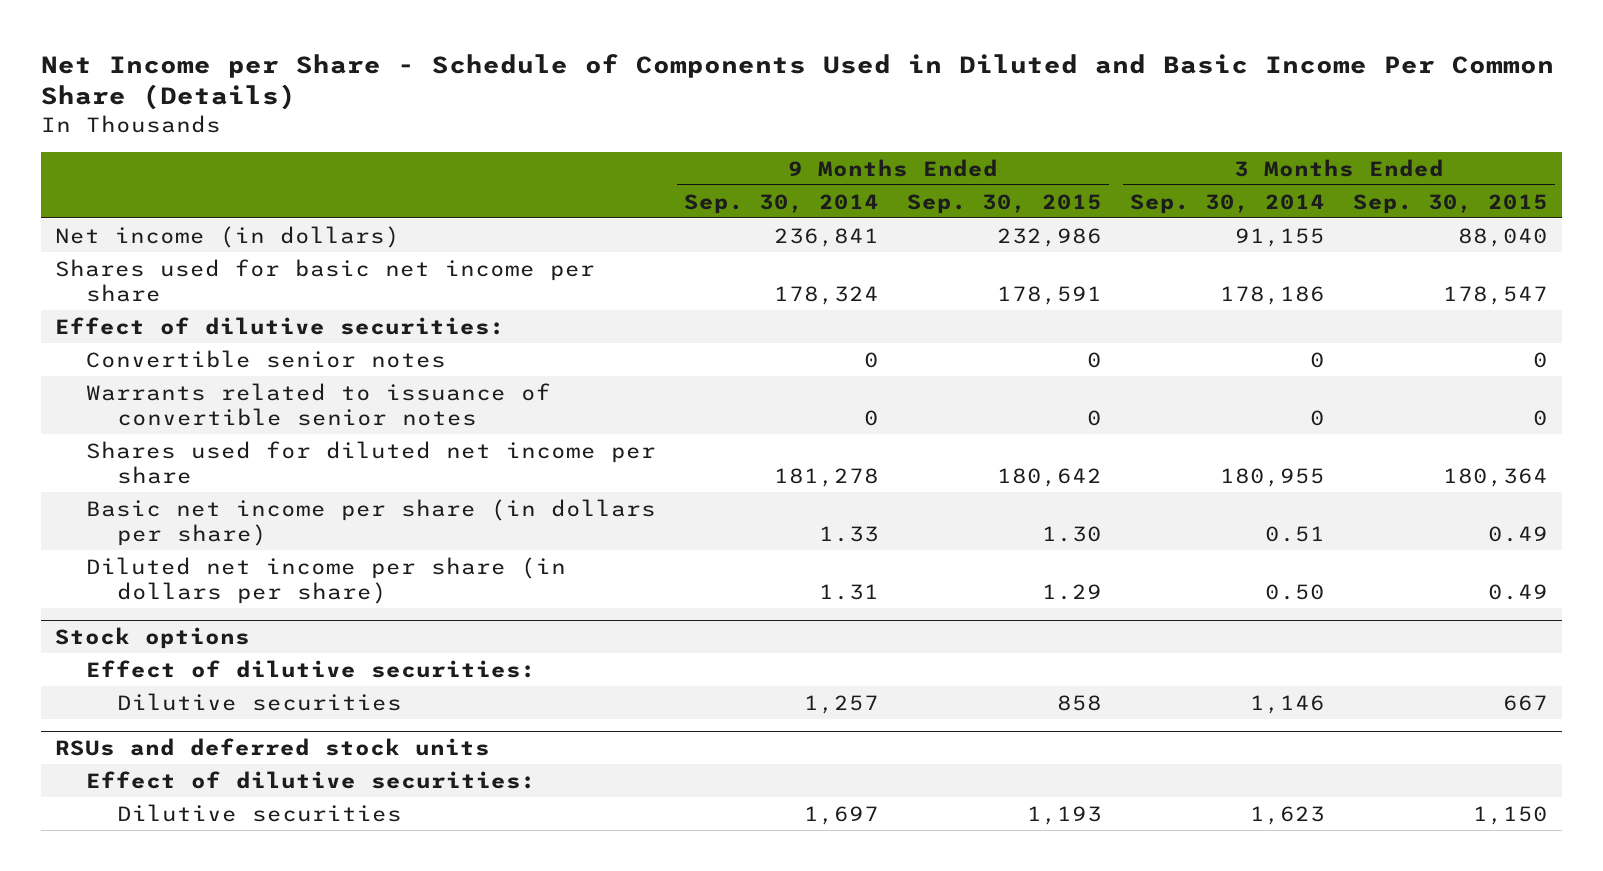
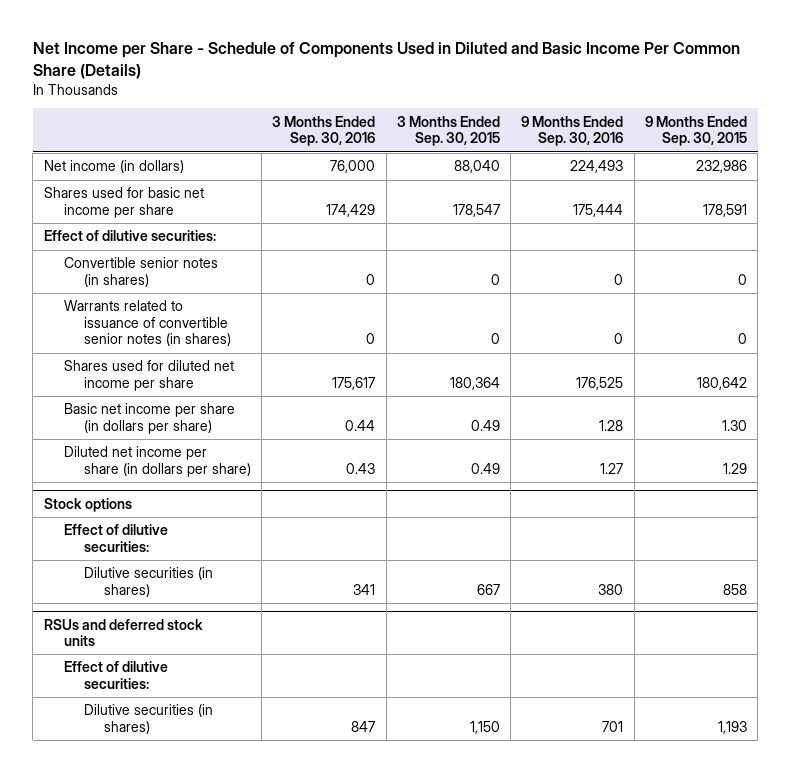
[684,193,880,214] Sep. 30, 2014 -> none
[1129,193,1325,214] Sep. 30, 2014 -> none
none -> [272,115,376,147] 3 Months Ended Sep. 30, 2016
none -> [521,115,624,147] 9 Months Ended Sep. 30, 2016
[86,349,447,368] Convertible senior notes -> [63,257,218,287] Convertible senior notes (in shares)
[86,382,552,426] Warrants related to issuance of convertible senior notes -> [63,300,231,347] Warrants related to issuance of convertible senior notes (in shares)
[117,692,403,711] Dilutive securities -> [83,567,213,597] Dilutive securities (in shares)
[117,803,403,822] Dilutive securities -> [83,704,213,734] Dilutive securities (in shares)

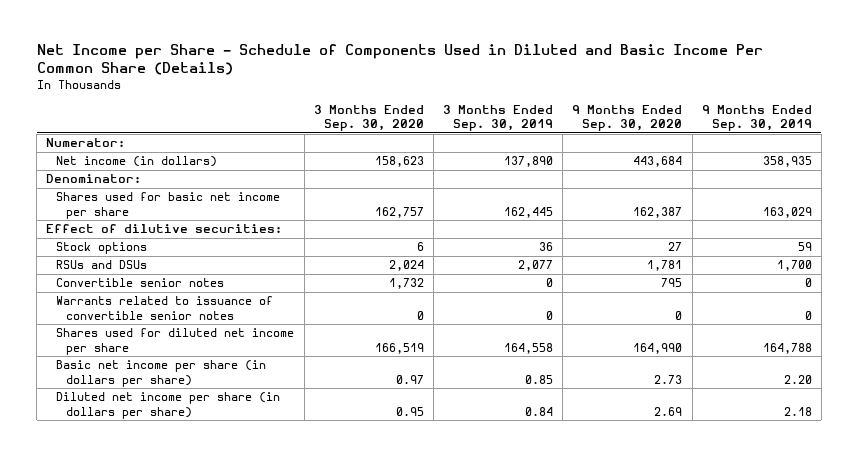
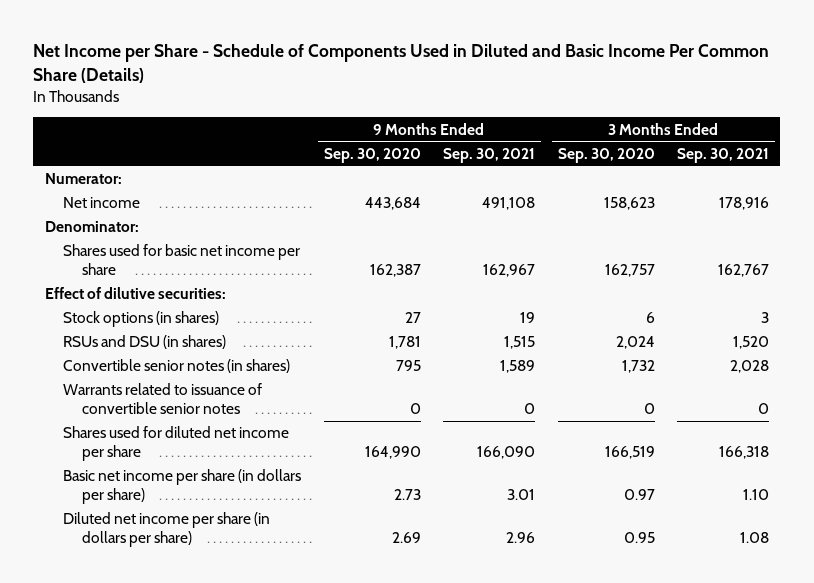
[443,104,554,132] 3 Months Ended Sep. 30, 2019 -> none
[701,104,812,132] 9 Months Ended Sep. 30, 2019 -> none
none -> [443,147,536,163] Sep. 30, 2021
none -> [677,147,770,163] Sep. 30, 2021
[56,156,218,168] Net income (in dollars) -> [63,197,141,209] Net income
[56,242,148,255] Stock options -> [63,311,220,328] Stock options (in shares)
[56,260,148,270] RSUs and DSUs -> [63,335,227,350] RSUs and DSU (in shares)
[56,278,225,288] Convertible senior notes -> [63,359,291,374] Convertible senior notes (in shares)

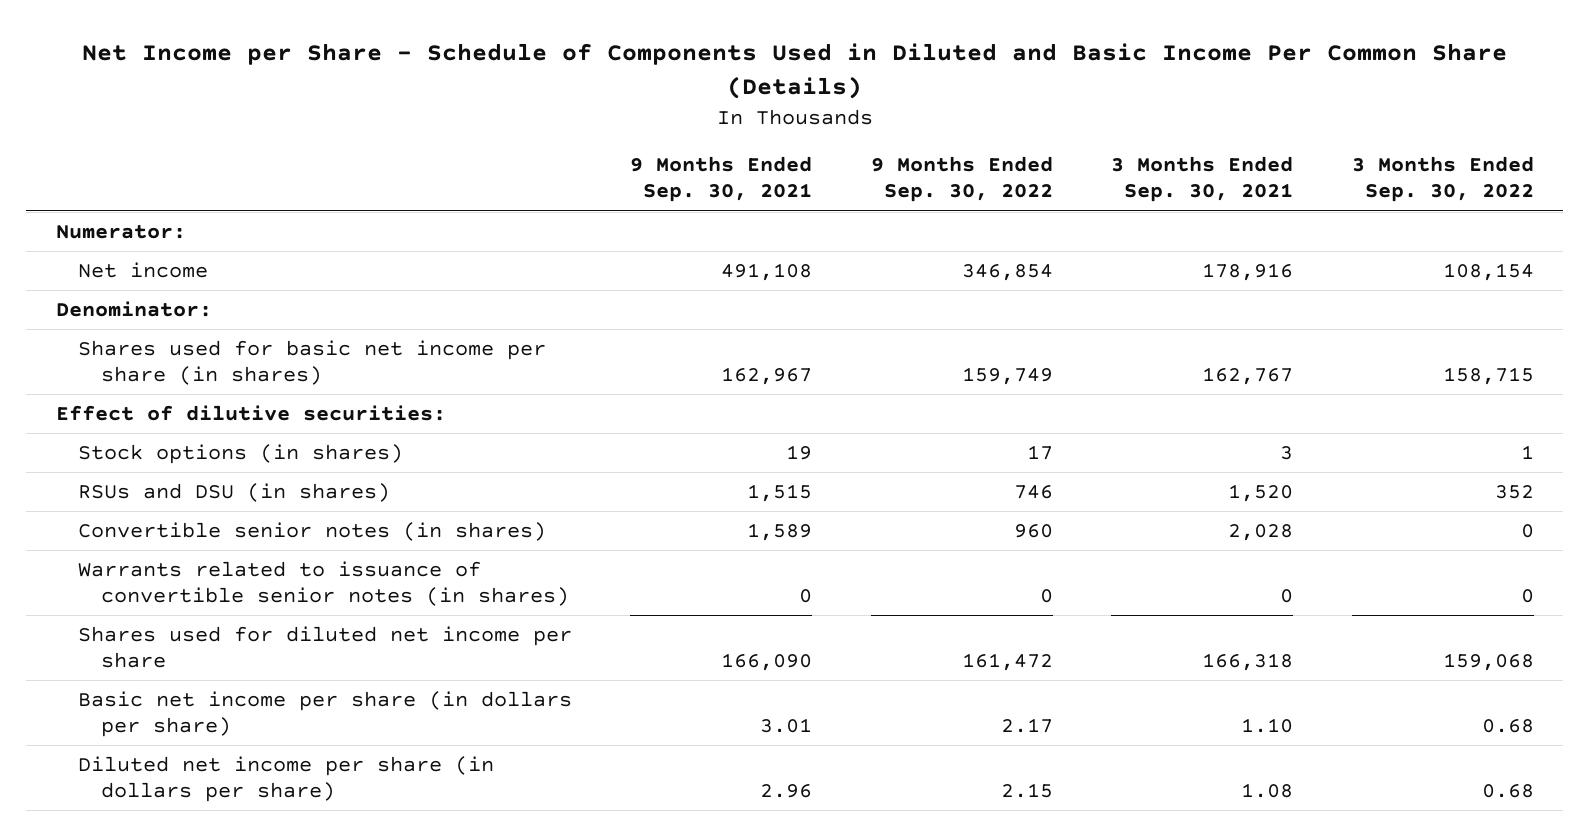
[323,147,421,163] Sep. 30, 2020 -> none
[557,147,655,163] Sep. 30, 2020 -> none
none -> [870,156,1053,203] 9 Months Ended Sep. 30, 2022
none -> [1351,156,1534,203] 3 Months Ended Sep. 30, 2022
[63,244,301,276] Shares used for basic net income per share -> [78,340,547,386] Shares used for basic net income per share (in shares)
[63,383,263,415] Warrants related to issuance of convertible senior notes -> [78,561,569,607] Warrants related to issuance of convertible senior notes (in shares)

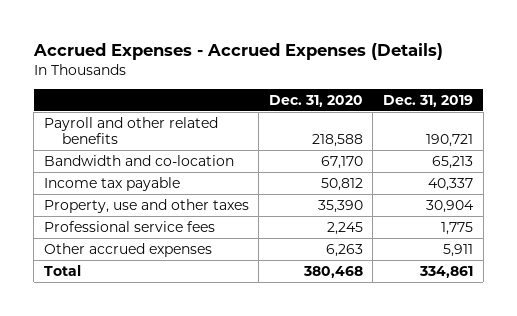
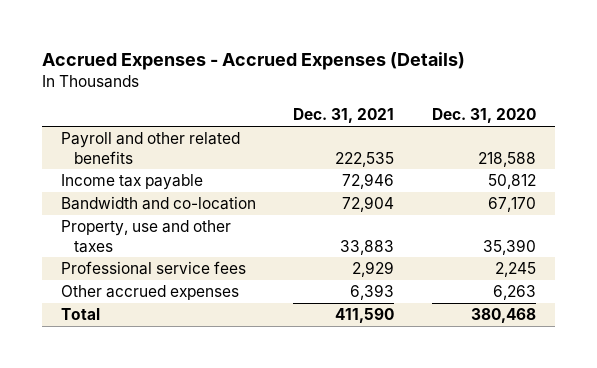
[382,94,473,107] Dec. 31, 2019 -> none
none -> [293,108,395,124] Dec. 31, 2021
[43,154,234,166] Bandwidth and co-location -> [60,196,256,211] Bandwidth and co-location

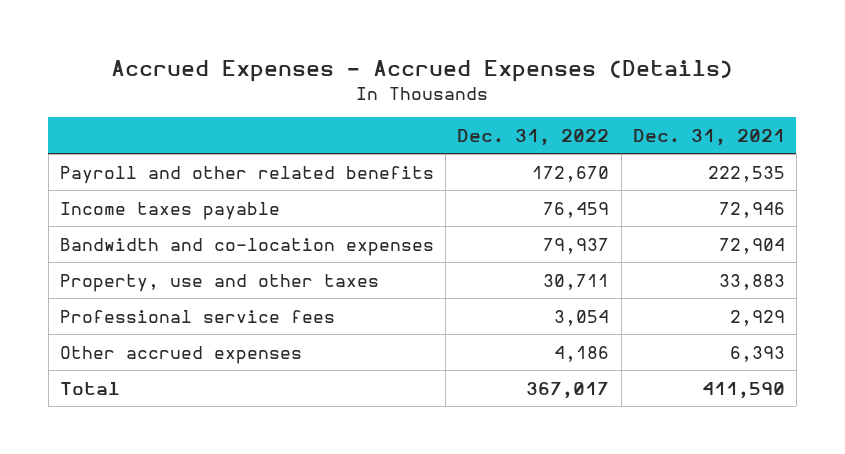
[432,108,537,124] Dec. 31, 2020 -> none
none -> [457,129,610,147] Dec. 31, 2022
[60,174,203,191] Income tax payable -> [59,201,280,220] Income taxes payable
[60,196,256,211] Bandwidth and co-location -> [59,237,434,256] Bandwidth and co-location expenses

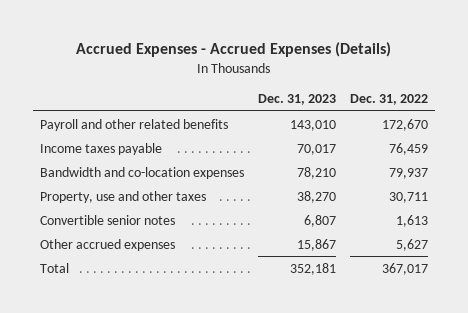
[632,129,785,147] Dec. 31, 2021 -> none
none -> [257,94,336,106] Dec. 31, 2023
[59,309,335,323] Professional service fees -> none
none -> [39,214,175,225] Convertible senior notes
[554,345,610,362] 4,186 -> [395,238,428,251] 5,627

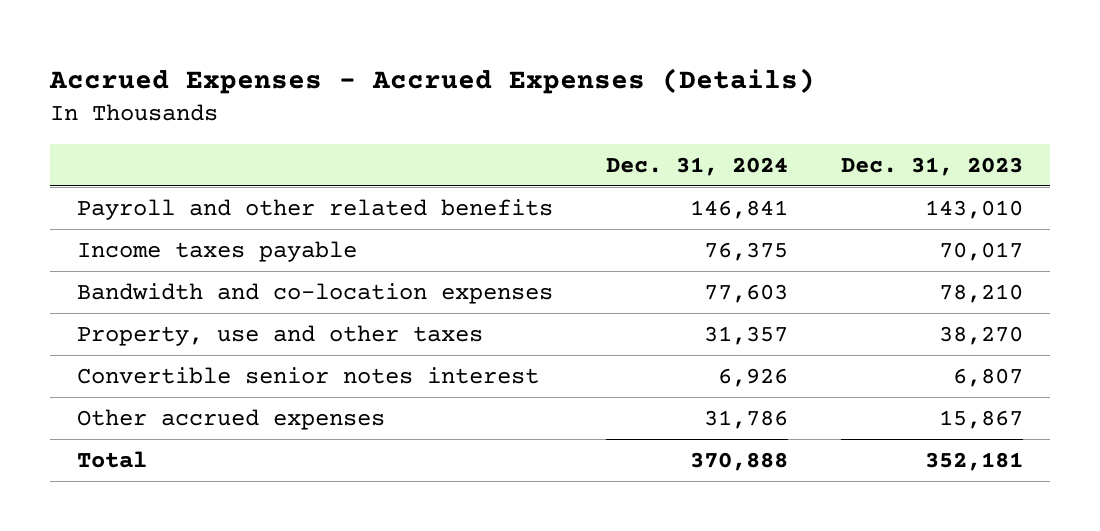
[349,94,428,106] Dec. 31, 2022 -> none
none -> [605,157,788,177] Dec. 31, 2024
[39,214,175,225] Convertible senior notes -> [76,366,539,384] Convertible senior notes interest

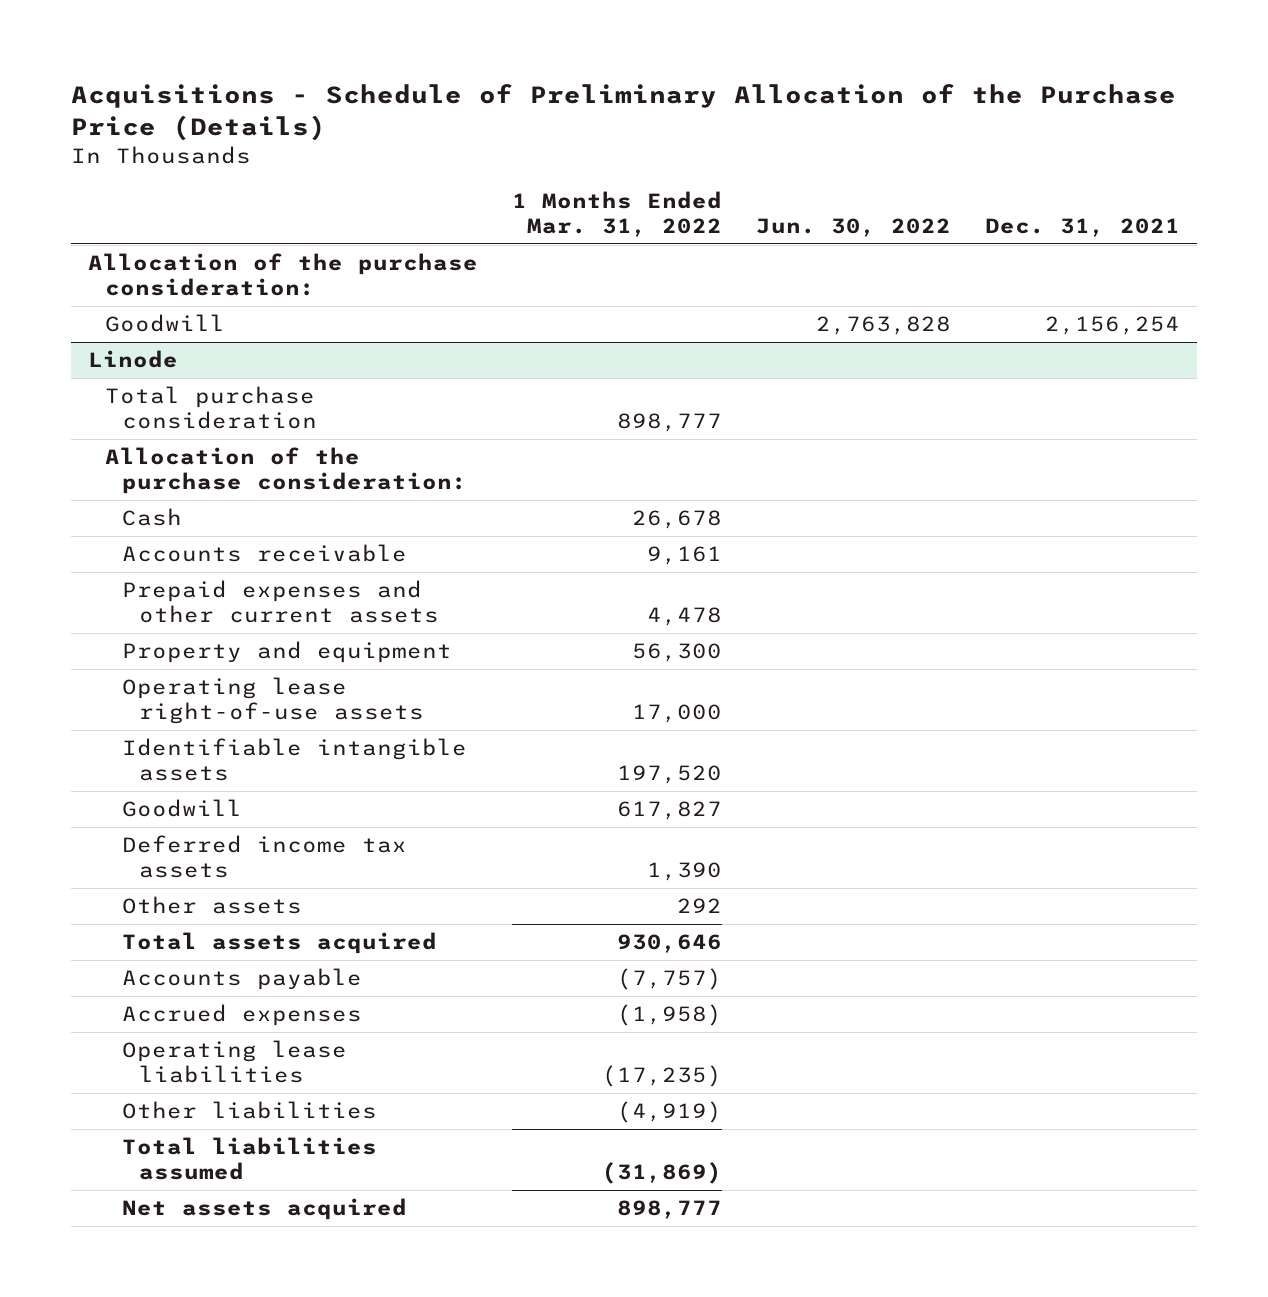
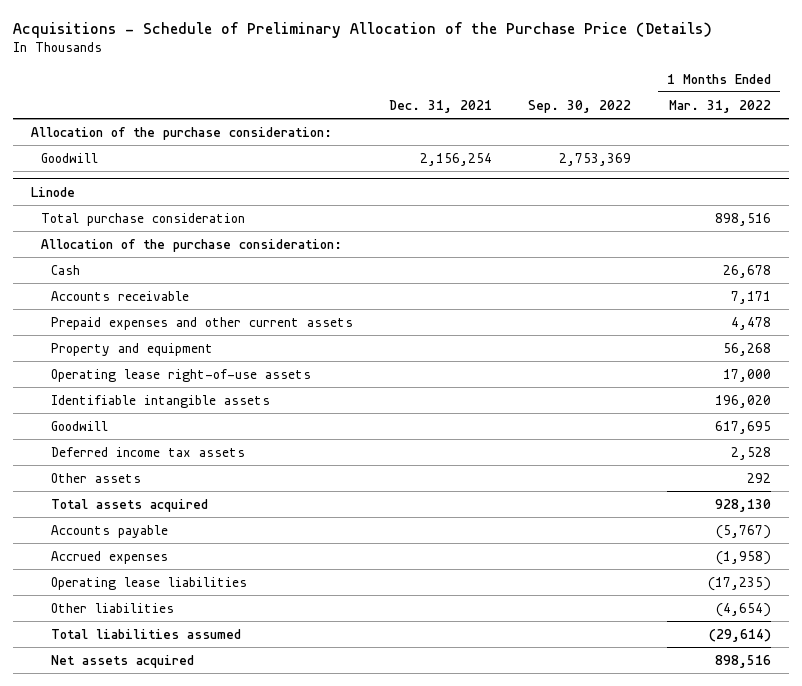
[756,217,952,237] Jun. 30, 2022 -> none
none -> [527,99,631,113] Sep. 30, 2022
[617,412,723,432] 898,777 -> [715,212,772,226] 898,516
[647,546,723,566] 9,161 -> [731,290,772,304] 7,171
[632,643,723,663] 56,300 -> [723,342,772,356] 56,268
[617,764,723,784] 197,520 -> [715,394,772,408] 196,020
[617,801,723,821] 617,827 -> [715,420,772,434] 617,695
[647,861,723,881] 1,390 -> [731,446,772,460] 2,528
[617,934,723,954] 930,646 -> [715,498,772,512] 928,130
[617,968,723,991] (7,757) -> [716,524,772,539] (5,767)
[617,1101,723,1124] (4,919) -> [716,602,772,617] (4,654)
[602,1161,723,1184] (31,869) -> [709,628,772,642] (29,614)
[617,1200,723,1220] 898,777 -> [715,654,772,668] 898,516

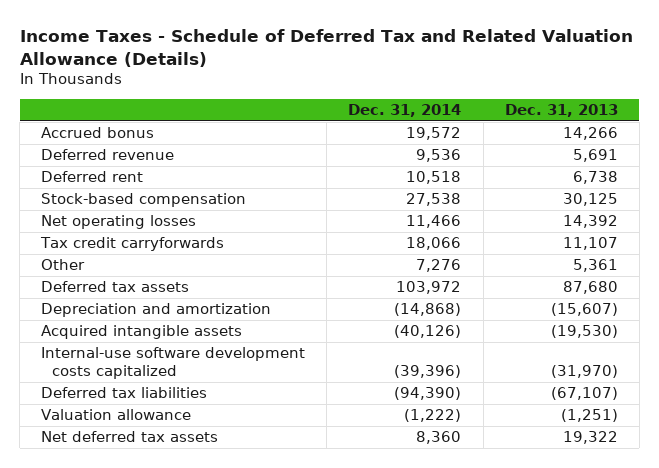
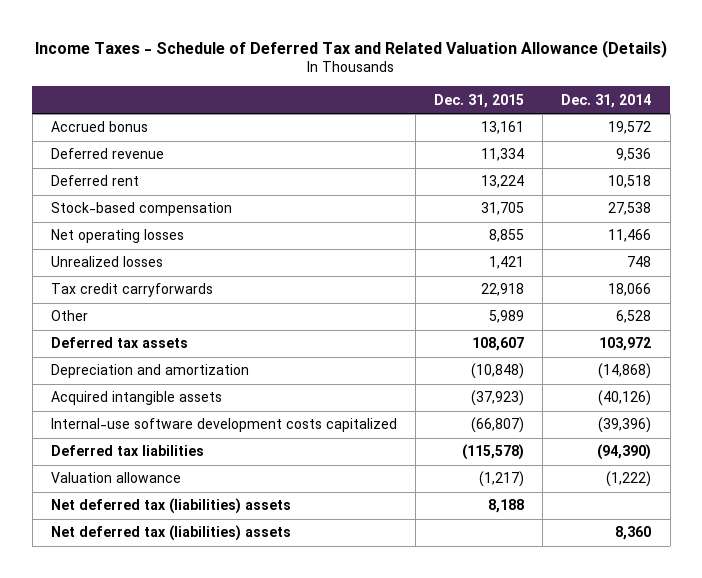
[504,104,618,118] Dec. 31, 2013 -> none
none -> [434,93,525,108] Dec. 31, 2015
none -> [50,256,163,268] Unrealized losses
[416,259,462,273] 7,276 -> [616,310,652,324] 6,528
none -> [50,498,291,515] Net deferred tax (liabilities) assets
[41,431,219,443] Net deferred tax assets -> [50,525,291,542] Net deferred tax (liabilities) assets

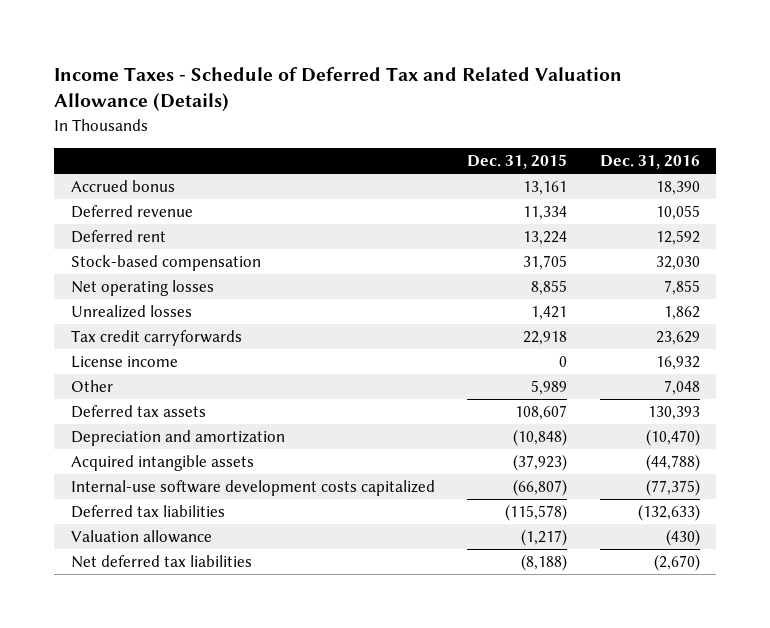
[561,93,652,108] Dec. 31, 2014 -> none
none -> [599,154,700,169] Dec. 31, 2016
none -> [70,356,178,369] License income
[50,525,291,542] Net deferred tax (liabilities) assets -> none
[50,498,291,515] Net deferred tax (liabilities) assets -> [70,555,252,569] Net deferred tax liabilities
[488,499,525,514] 8,188 -> [521,554,568,572] (8,188)

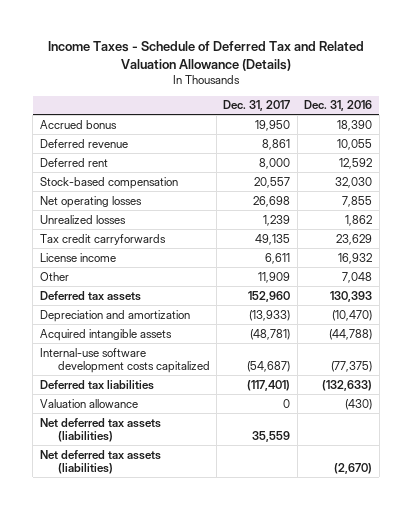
[467,153,568,169] Dec. 31, 2015 -> none
none -> [223,100,291,112] Dec. 31, 2017
none -> [39,417,161,443] Net deferred tax assets (liabilities)
[70,555,252,569] Net deferred tax liabilities -> [39,449,161,475] Net deferred tax assets (liabilities)

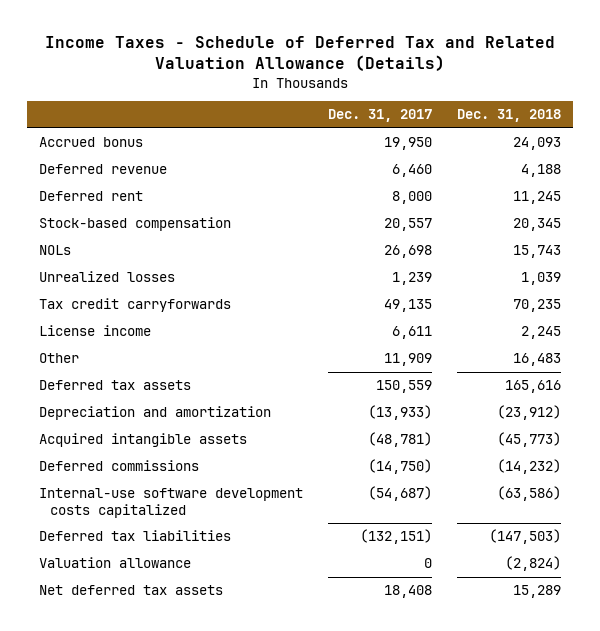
[304,100,373,112] Dec. 31, 2016 -> none
none -> [456,109,561,123] Dec. 31, 2018
[262,138,291,150] 8,861 -> [391,164,432,178] 6,460
[39,195,142,208] Net operating losses -> [39,245,72,256] NOLs
[248,290,291,302] 152,960 -> [375,380,432,394] 150,559
none -> [39,460,200,472] Deferred commissions
[247,379,291,391] (117,401) -> [359,529,432,545] (132,151)
[39,449,161,475] Net deferred tax assets (liabilities) -> none
[39,417,161,443] Net deferred tax assets (liabilities) -> [39,585,224,596] Net deferred tax assets
[252,431,291,443] 35,559 -> [383,585,432,599] 18,408

